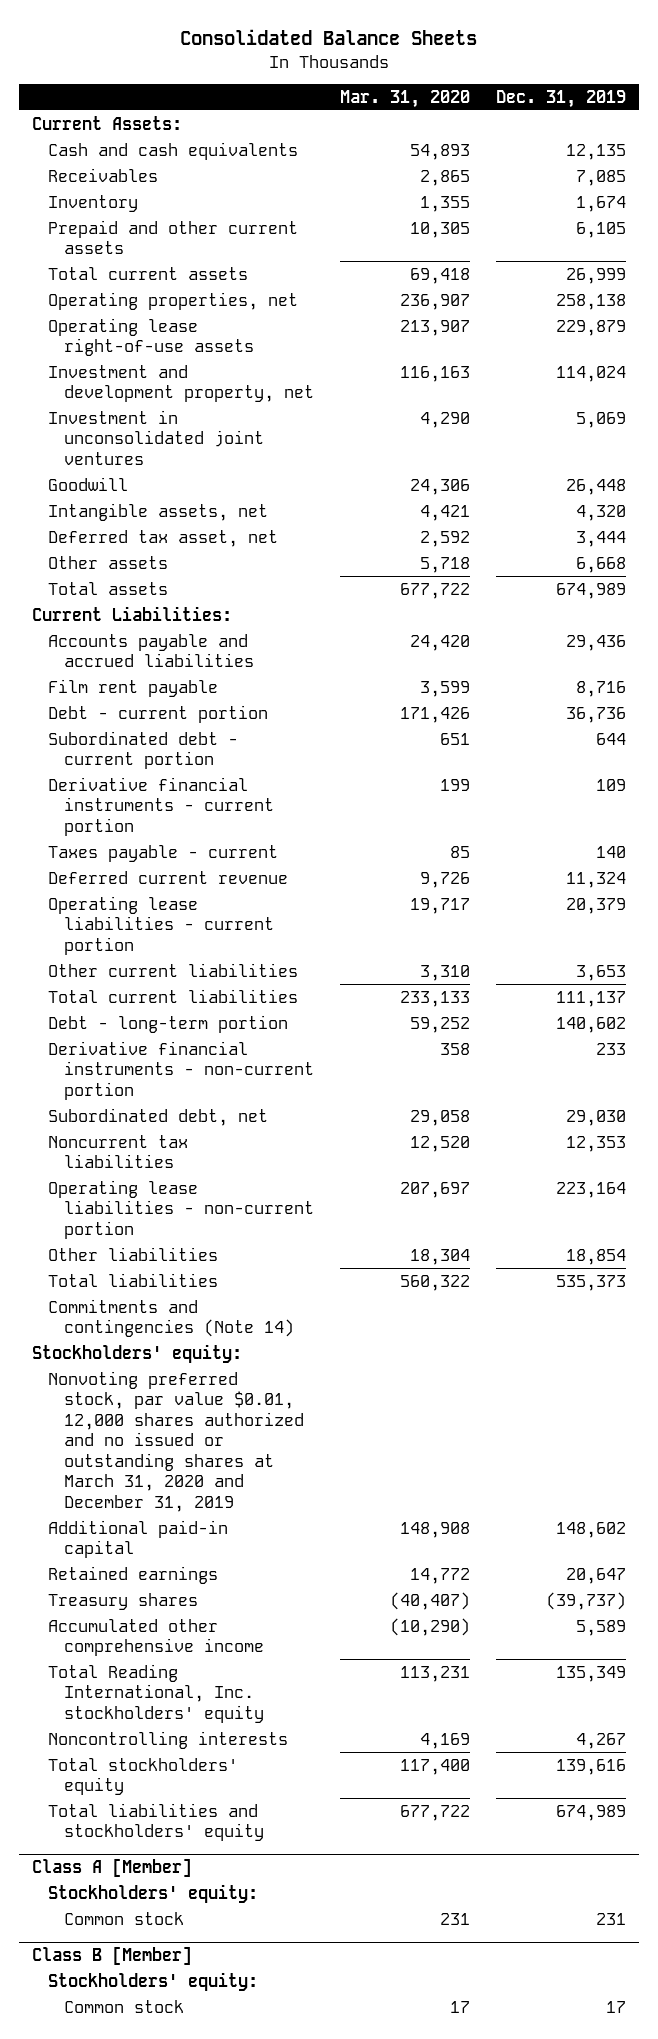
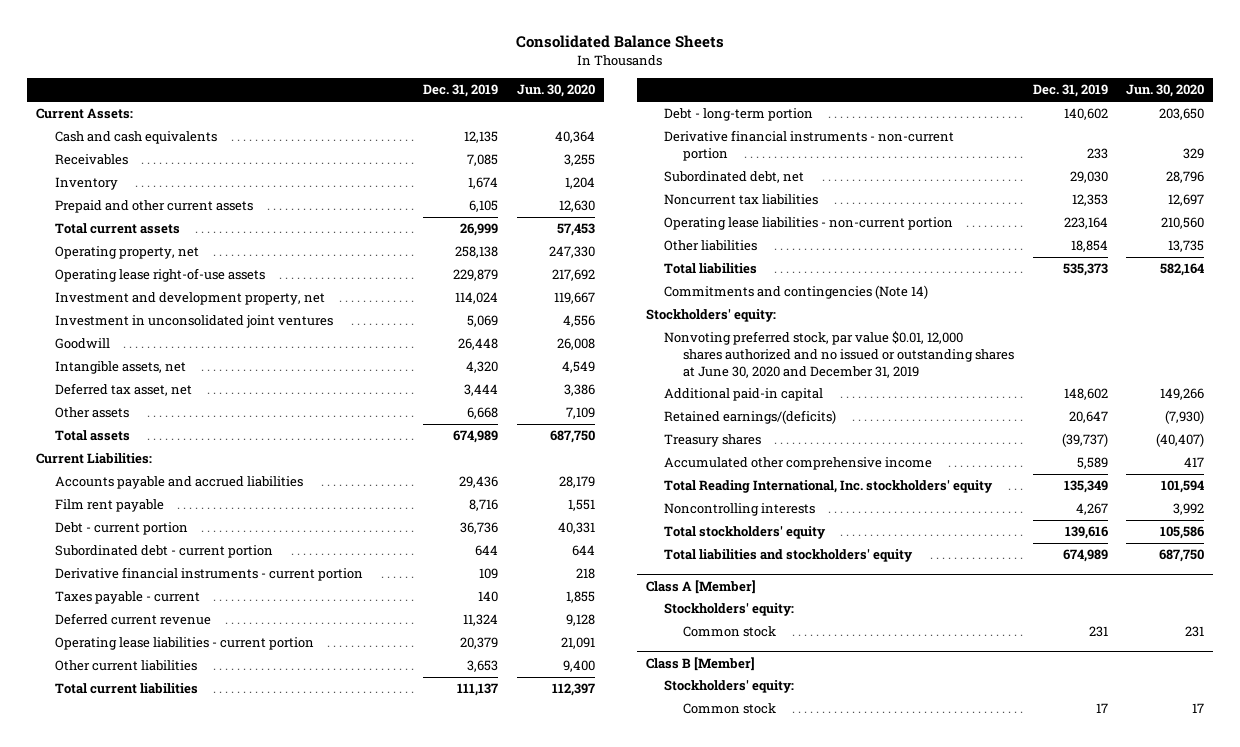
[340,89,471,108] Mar. 31, 2020 -> none
none -> [516,84,595,98] Jun. 30, 2020
[48,291,299,310] Operating properties, net -> [55,246,200,260] Operating property, net
[48,1370,305,1512] Nonvoting preferred stock, par value $0.01, 12,000 shares authorized and no issued or outstanding shares at March 31, 2020 and December 31, 2019 -> [664,331,1015,378] Nonvoting preferred stock, par value $0.01, 12,000 shares authorized and no issued or outstanding shares at June 30, 2020 and December 31, 2019
[48,1565,219,1584] Retained earnings -> [664,410,837,425] Retained earnings/(deficits)

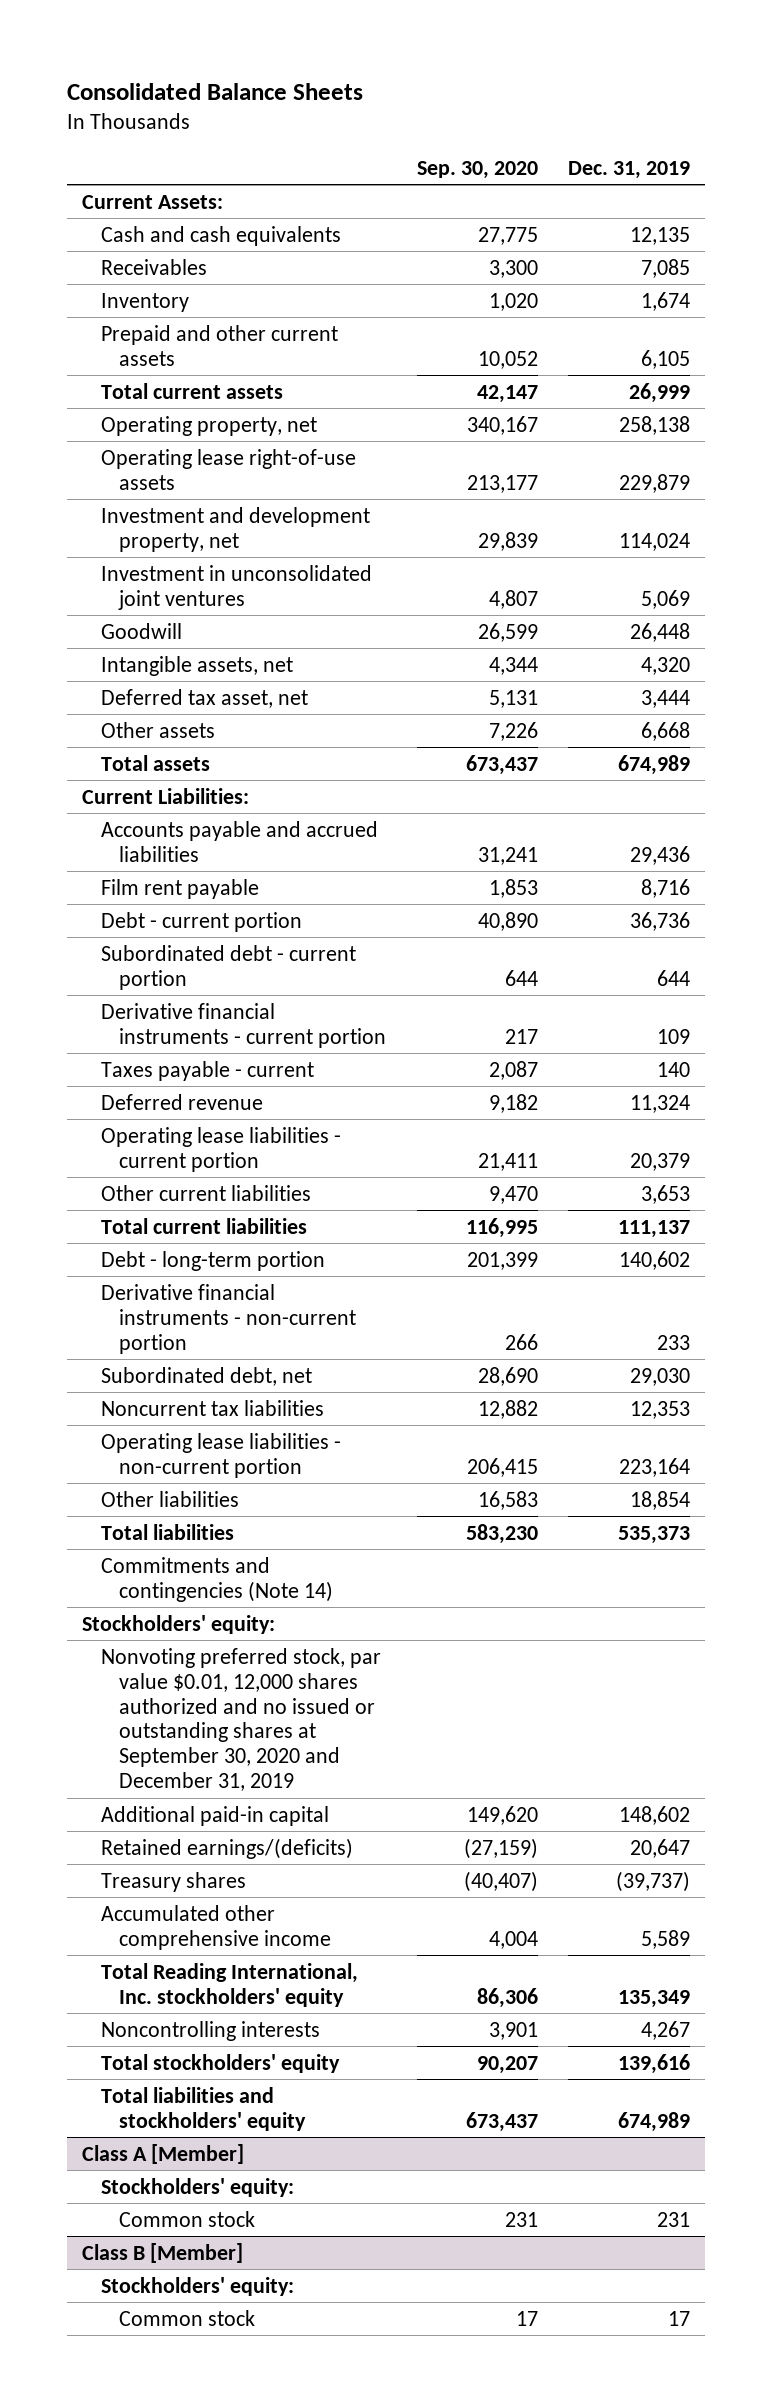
[516,84,595,98] Jun. 30, 2020 -> none
none -> [416,160,538,179] Sep. 30, 2020
[55,613,212,626] Deferred current revenue -> [100,1093,263,1110] Deferred revenue
[664,331,1015,378] Nonvoting preferred stock, par value $0.01, 12,000 shares authorized and no issued or outstanding shares at June 30, 2020 and December 31, 2019 -> [100,1647,381,1792] Nonvoting preferred stock, par value $0.01, 12,000 shares authorized and no issued or outstanding shares at September 30, 2020 and December 31, 2019

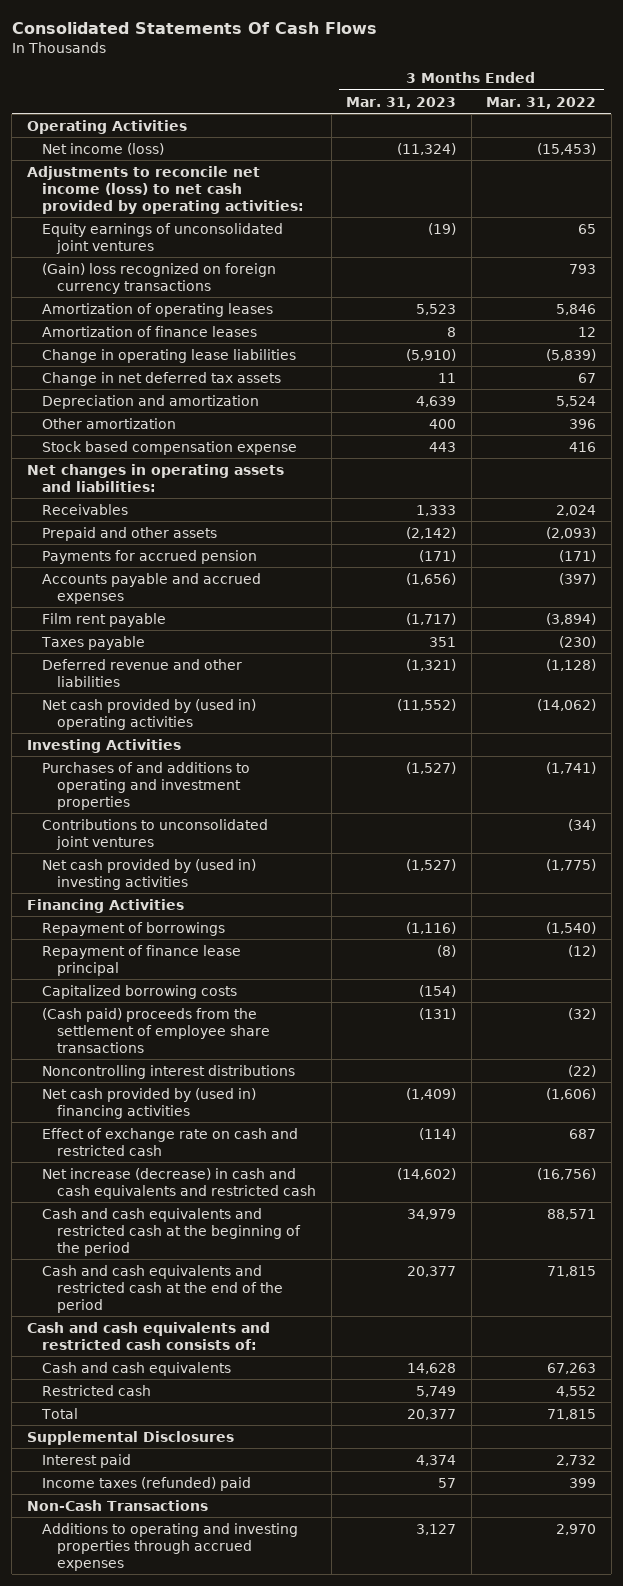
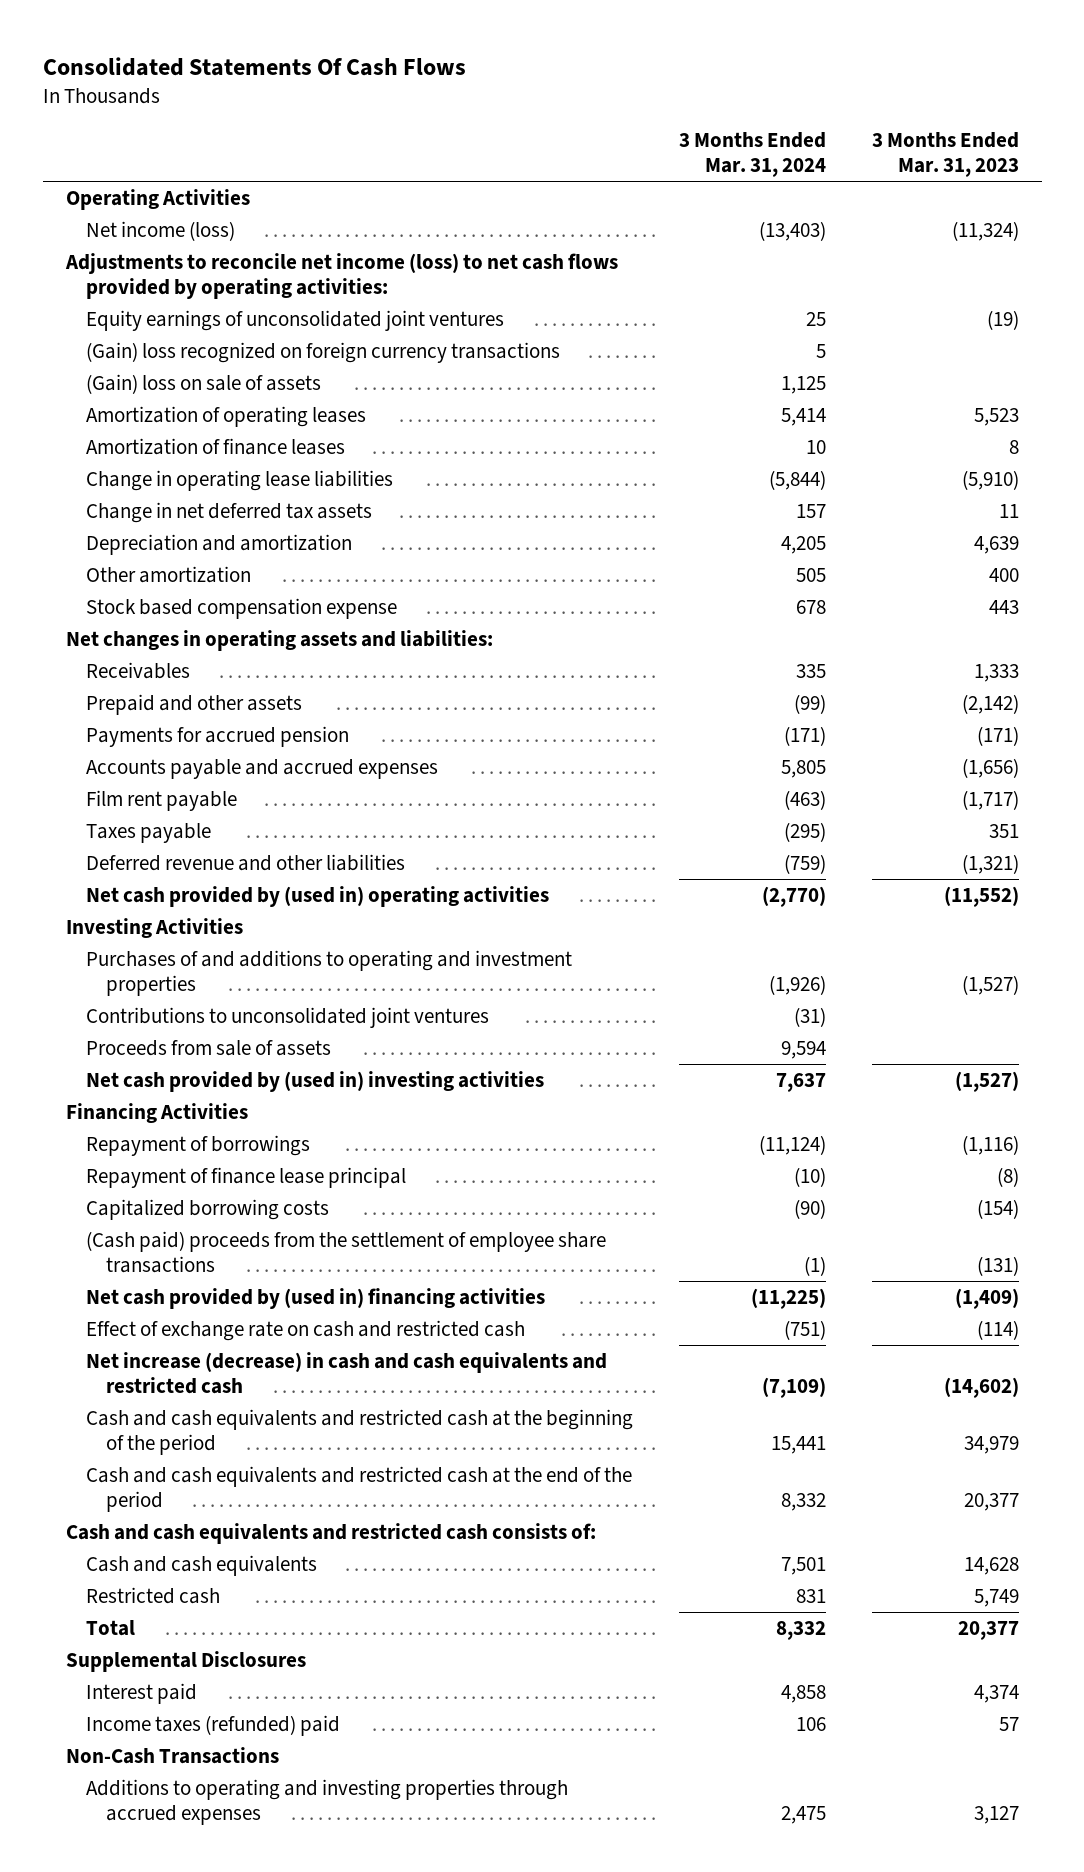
[486,96,597,109] Mar. 31, 2022 -> none
none -> [678,131,826,178] 3 Months Ended Mar. 31, 2024
[26,165,304,214] Adjustments to reconcile net income (loss) to net cash provided by operating activities: -> [64,252,618,300] Adjustments to reconcile net income (loss) to net cash flows provided by operating activities:
none -> [85,373,321,394] (Gain) loss on sale of assets
none -> [85,1039,331,1056] Proceeds from sale of assets
[41,1064,295,1079] Noncontrolling interest distributions -> none

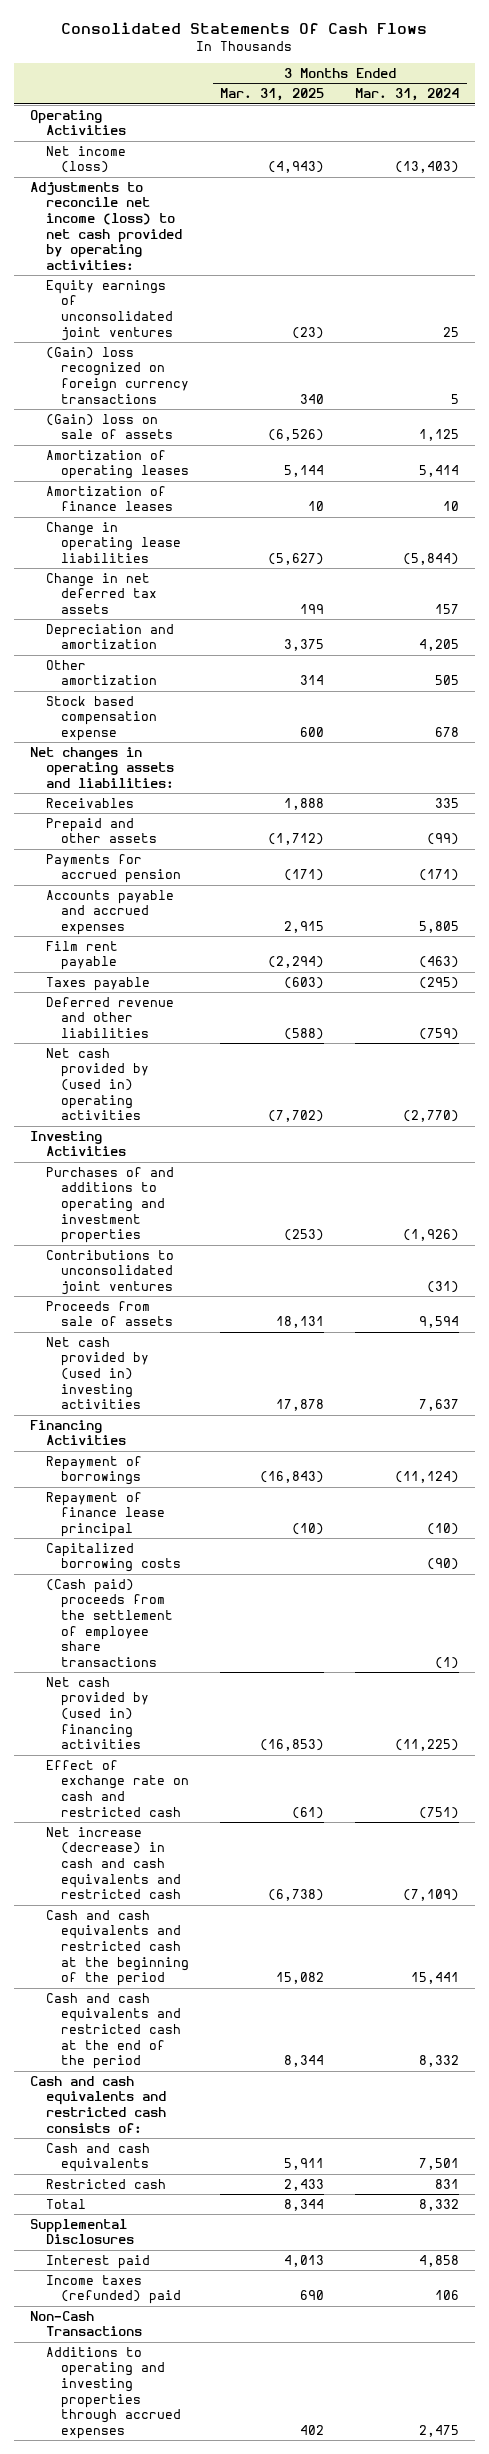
[871,131,1019,178] 3 Months Ended Mar. 31, 2023 -> none
none -> [220,88,325,102] Mar. 31, 2025
[64,252,618,300] Adjustments to reconcile net income (loss) to net cash flows provided by operating activities: -> [29,181,182,271] Adjustments to reconcile net income (loss) to net cash provided by operating activities:

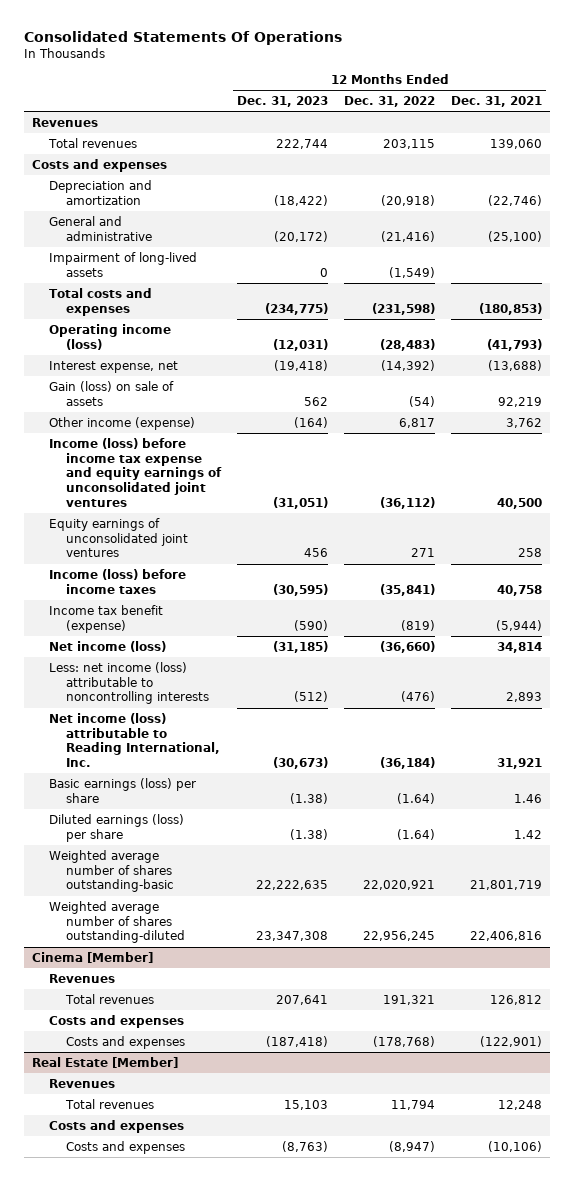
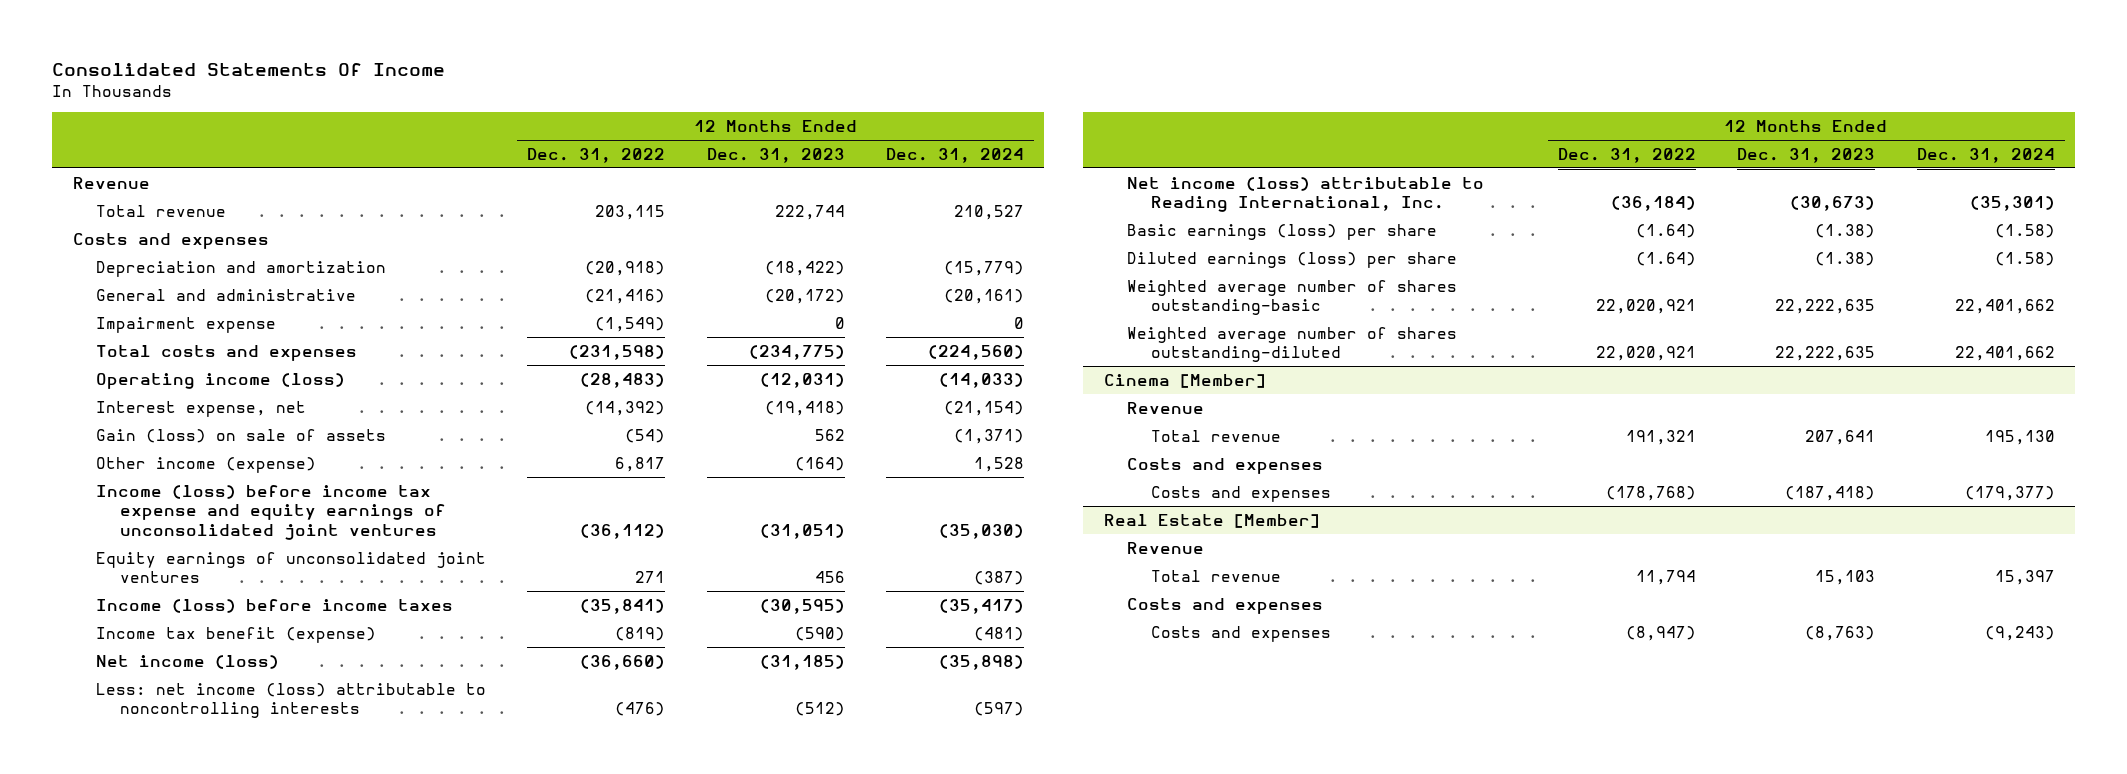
[23,30,342,45] Consolidated Statements Of Operations -> [52,63,446,77] Consolidated Statements Of Income
[451,95,543,107] Dec. 31, 2021 -> none
none -> [885,147,1024,163] Dec. 31, 2024
[31,117,98,127] Revenues -> [72,176,150,189] Revenue
[47,137,137,148] Total revenues -> [96,204,227,217] Total revenue
[48,251,197,277] Impairment of long-lived assets -> [96,316,277,333] Impairment expense
[256,931,329,942] 23,347,308 -> [1775,346,1876,362] 22,222,635
[363,931,436,942] 22,956,245 -> [1596,346,1697,362] 22,020,921
[48,973,115,983] Revenues -> [1127,401,1205,414] Revenue
[65,993,155,1004] Total revenues -> [1150,429,1281,442] Total revenue
[48,1078,115,1088] Revenues -> [1127,541,1205,554] Revenue
[65,1098,155,1109] Total revenues -> [1150,569,1281,582] Total revenue

